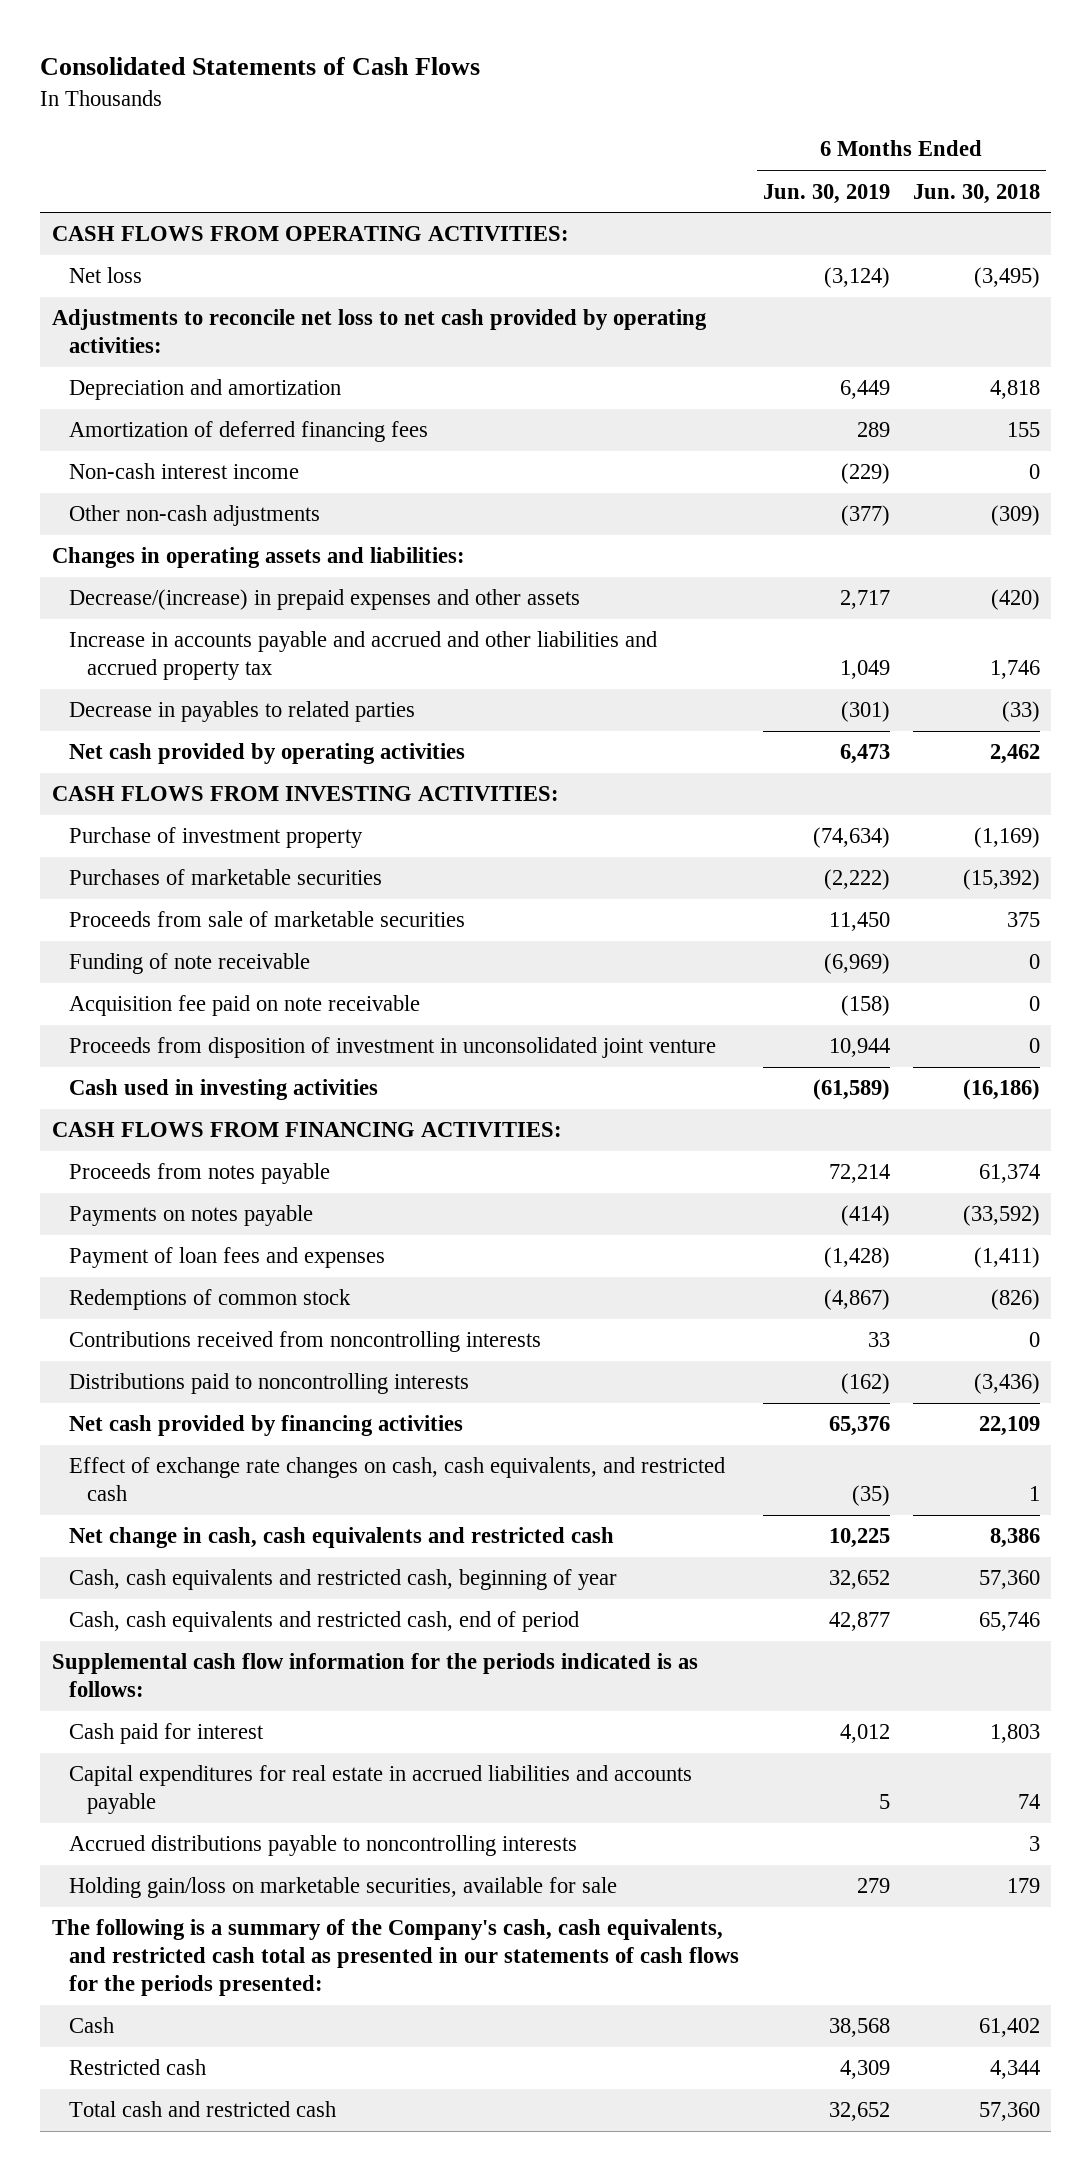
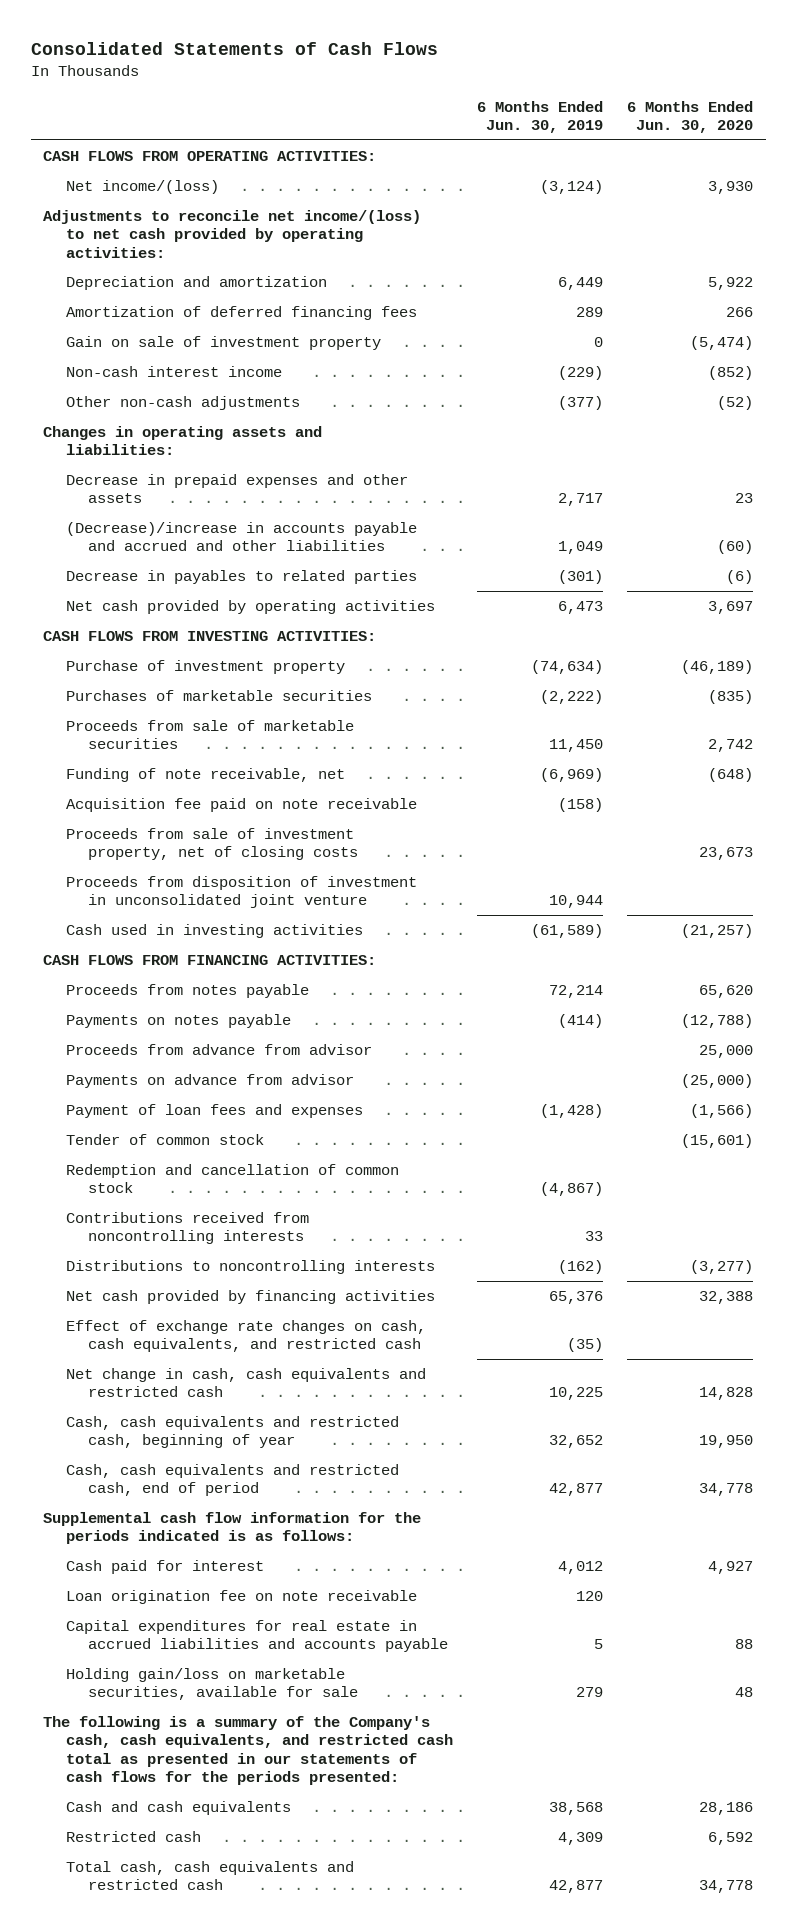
[912,183,1040,204] Jun. 30, 2018 -> none
none -> [627,100,754,133] 6 Months Ended Jun. 30, 2020
[69,267,143,284] Net loss -> [65,179,219,194] Net income/(loss)
[51,309,707,354] Adjustments to reconcile net loss to net cash provided by operating activities: -> [43,209,422,258] Adjustments to reconcile net income/(loss) to net cash provided by operating activities:
none -> [65,335,381,350] Gain on sale of investment property
[69,589,581,611] Decrease/(increase) in prepaid expenses and other assets -> [65,473,408,504] Decrease in prepaid expenses and other assets
[69,631,658,681] Increase in accounts payable and accrued and other liabilities and accrued property tax -> [65,521,417,552] (Decrease)/increase in accounts payable and accrued and other liabilities
[69,953,311,975] Funding of note receivable -> [65,767,345,782] Funding of note receivable, net
none -> [65,827,359,861] Proceeds from sale of investment property, net of closing costs
none -> [65,1043,372,1055] Proceeds from advance from advisor
none -> [65,1073,354,1088] Payments on advance from advisor
none -> [65,1133,264,1145] Tender of common stock
[69,1289,352,1311] Redemptions of common stock -> [65,1163,399,1194] Redemption and cancellation of common stock
[69,1373,470,1395] Distributions paid to noncontrolling interests -> [65,1259,435,1274] Distributions to noncontrolling interests
none -> [65,1589,417,1604] Loan origination fee on note receivable
[69,1835,578,1857] Accrued distributions payable to noncontrolling interests -> none
[69,2017,115,2034] Cash -> [65,1800,291,1815] Cash and cash equivalents
[69,2101,337,2118] Total cash and restricted cash -> [65,1860,354,1891] Total cash, cash equivalents and restricted cash
[828,2102,890,2122] 32,652 -> [548,1880,603,1894] 42,877

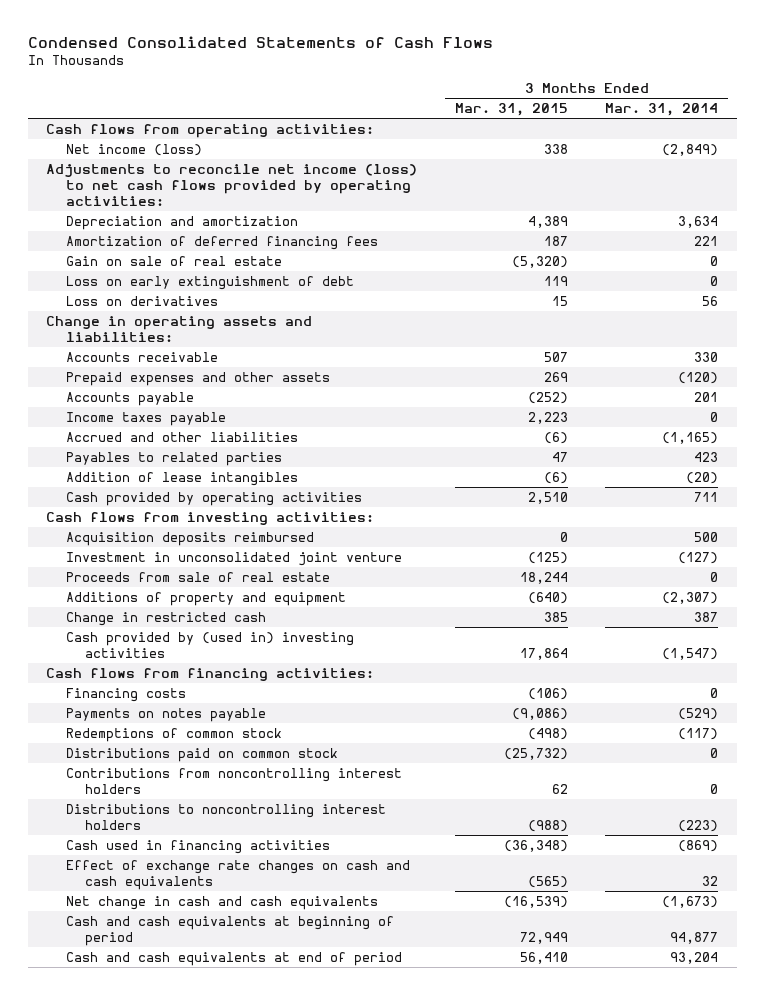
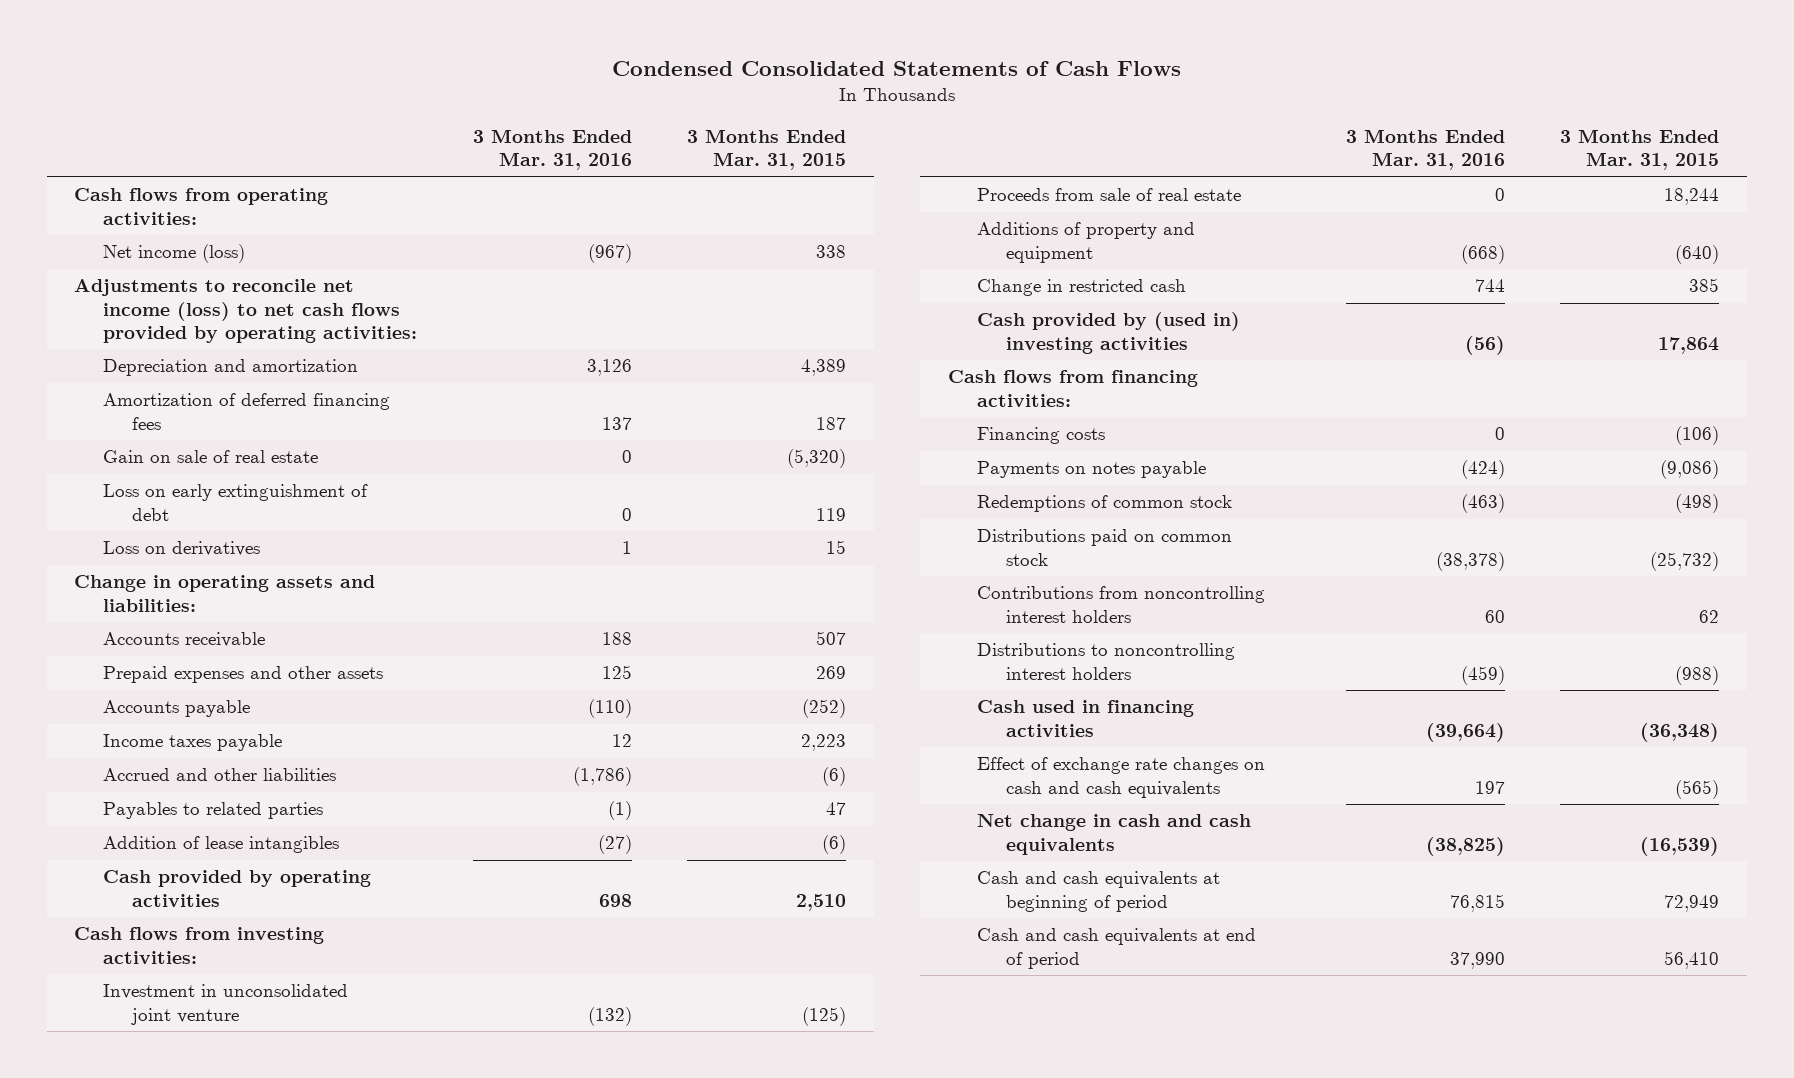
[605,103,719,117] Mar. 31, 2014 -> none
none -> [472,128,632,170] 3 Months Ended Mar. 31, 2016
[65,532,314,547] Acquisition deposits reimbursed -> none

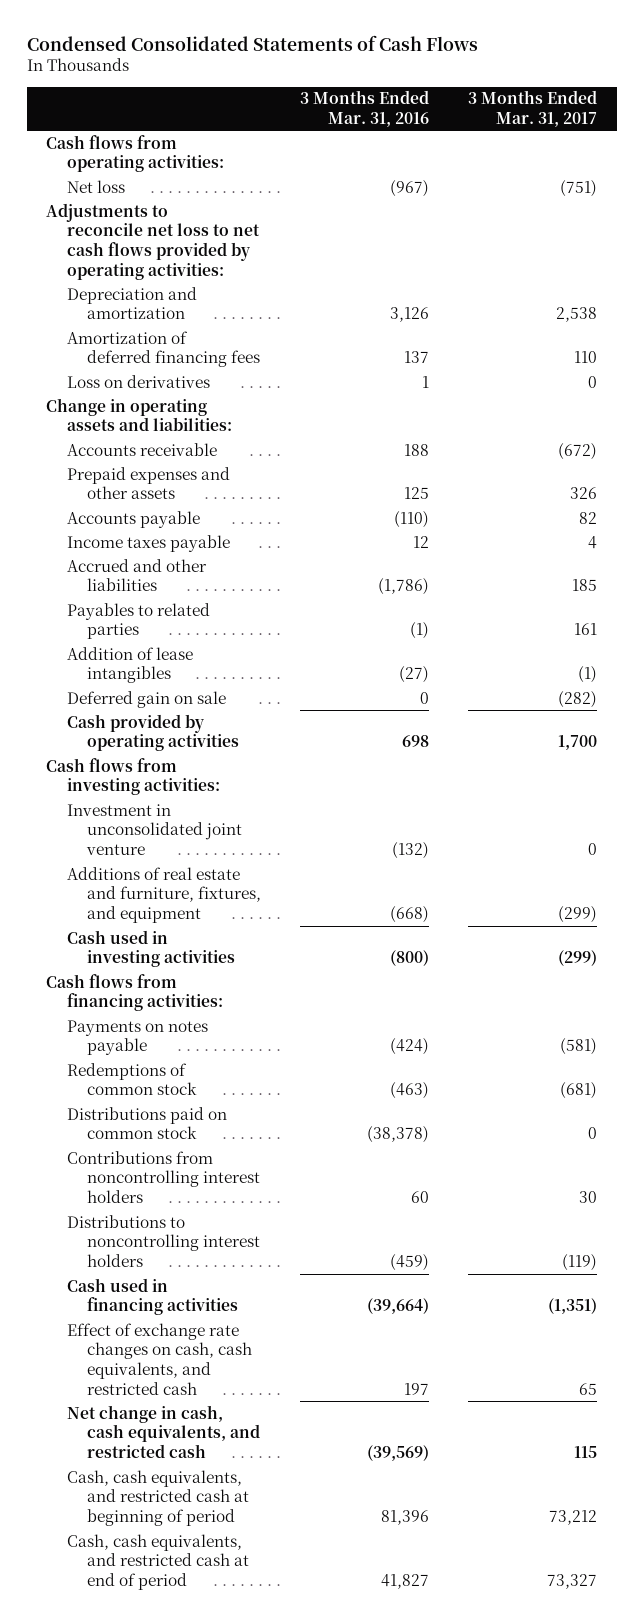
[686,128,846,170] 3 Months Ended Mar. 31, 2015 -> none
none -> [468,90,598,128] 3 Months Ended Mar. 31, 2017
[103,244,246,264] Net income (loss) -> [66,179,125,193] Net loss
[74,279,418,343] Adjustments to reconcile net income (loss) to net cash flows provided by operating activities: -> [46,202,260,281] Adjustments to reconcile net loss to net cash flows provided by operating activities:
[103,450,319,464] Gain on sale of real estate -> none
[103,484,369,521] Loss on early extinguishment of debt -> none
none -> [66,690,226,708] Deferred gain on sale
[976,188,1241,202] Proceeds from sale of real estate -> none
[976,279,1186,297] Change in restricted cash -> none
[976,222,1195,263] Additions of property and equipment -> [66,866,262,924] Additions of real estate and furniture, fixtures, and equipment
[976,312,1240,354] Cash provided by (used in) investing activities -> [66,929,236,968] Cash used in investing activities
[1465,335,1506,355] (56) -> [390,950,430,967] (800)
[976,427,1105,445] Financing costs -> none
[976,757,1265,798] Effect of exchange rate changes on cash and cash equivalents -> [66,1322,253,1396] Effect of exchange rate changes on cash, cash equivalents, and restricted cash
[976,814,1251,855] Net change in cash and cash equivalents -> [66,1404,261,1459] Net change in cash, cash equivalents, and restricted cash
[1426,836,1506,856] (38,825) -> [367,1445,430,1462] (39,569)
[976,871,1220,912] Cash and cash equivalents at beginning of period -> [66,1469,250,1527] Cash, cash equivalents, and restricted cash at beginning of period
[1450,893,1506,912] 76,815 -> [381,1510,430,1526] 81,396
[976,928,1256,969] Cash and cash equivalents at end of period -> [66,1533,250,1591] Cash, cash equivalents, and restricted cash at end of period
[1450,951,1506,969] 37,990 -> [381,1574,430,1590] 41,827

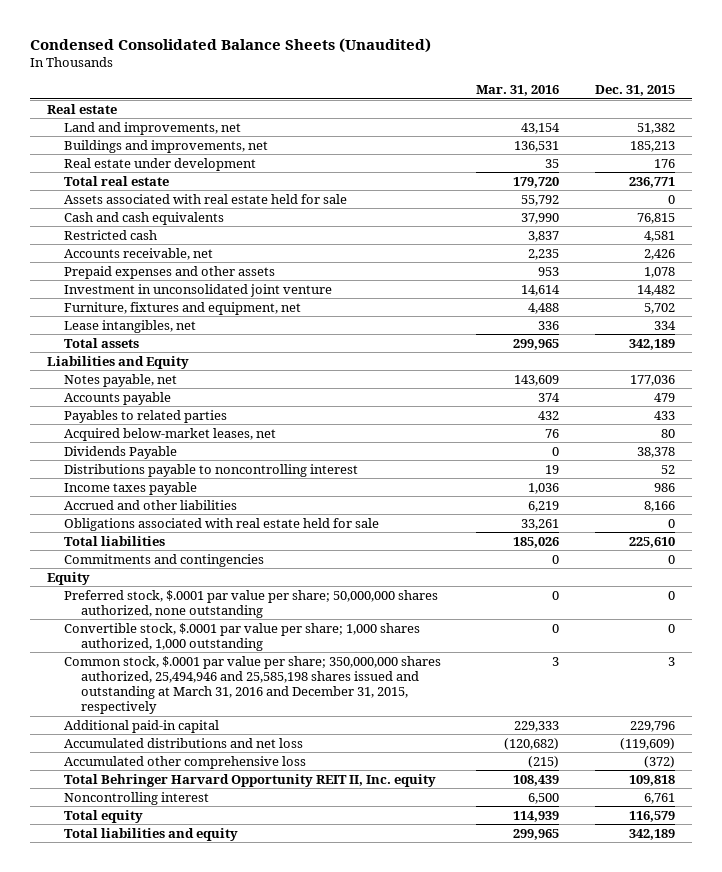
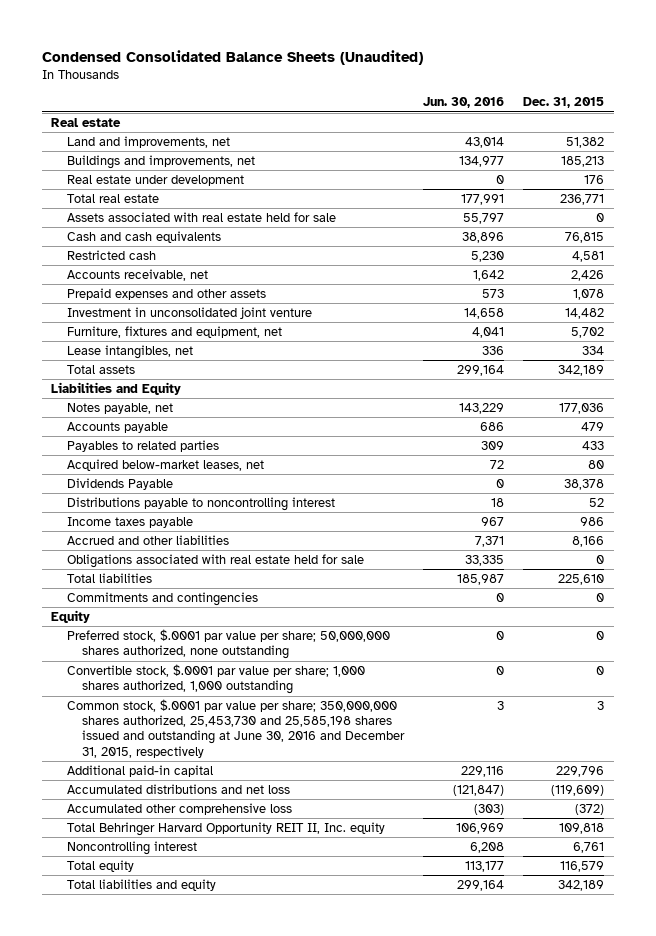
[476,85,560,97] Mar. 31, 2016 -> none
none -> [423,97,505,109] Jun. 30, 2016
[64,655,442,715] Common stock, $.0001 par value per share; 350,000,000 shares authorized, 25,494,946 and 25,585,198 shares issued and outstanding at March 31, 2016 and December 31, 2015, respectively -> [66,699,405,758] Common stock, $.0001 par value per share; 350,000,000 shares authorized, 25,453,730 and 25,585,198 shares issued and outstanding at June 30, 2016 and December 31, 2015, respectively

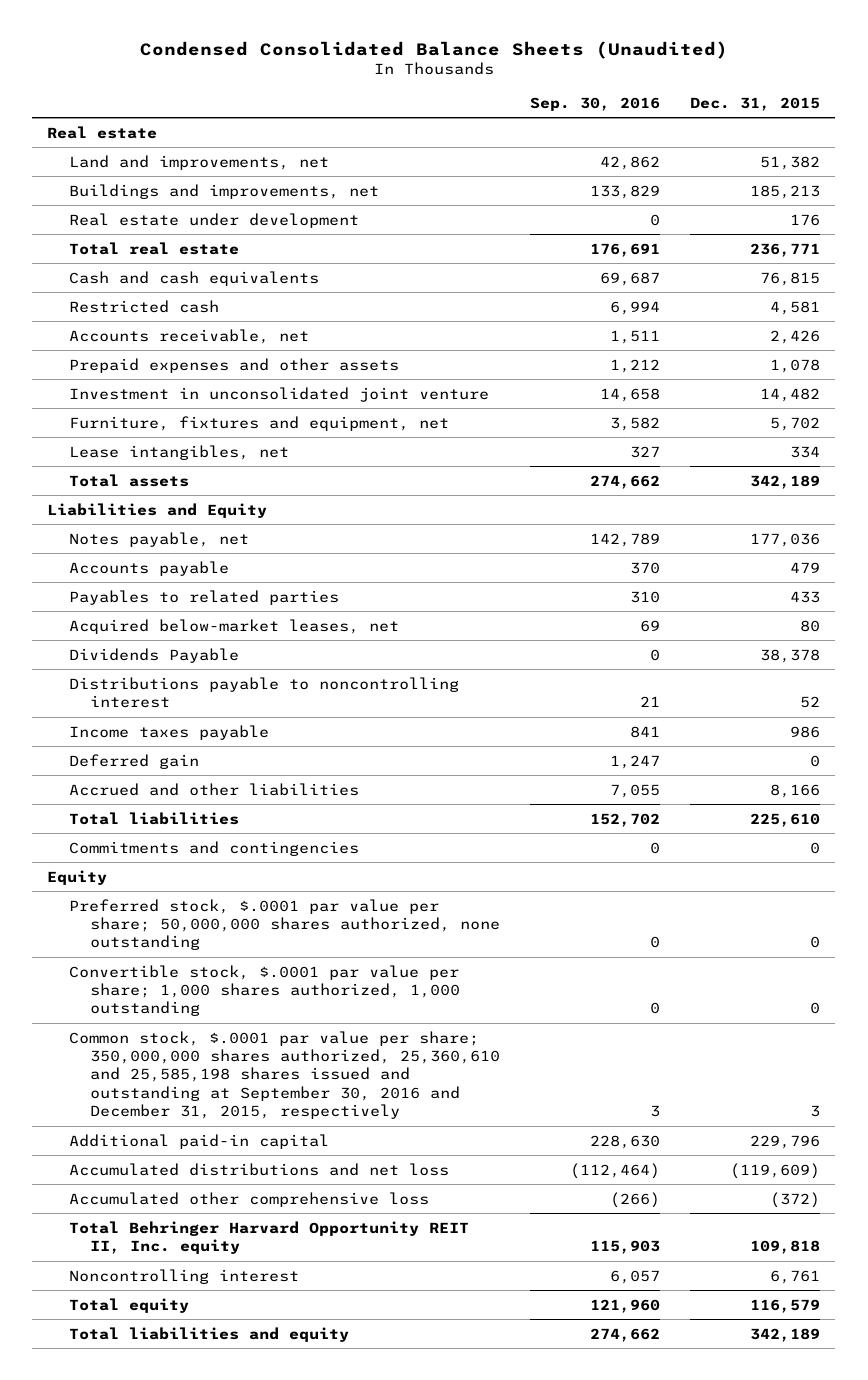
[423,97,505,109] Jun. 30, 2016 -> none
none -> [530,96,661,111] Sep. 30, 2016
[66,212,336,223] Assets associated with real estate held for sale -> none
none -> [68,753,199,769] Deferred gain
[66,554,364,569] Obligations associated with real estate held for sale -> none
[66,699,405,758] Common stock, $.0001 par value per share; 350,000,000 shares authorized, 25,453,730 and 25,585,198 shares issued and outstanding at June 30, 2016 and December 31, 2015, respectively -> [68,1030,501,1120] Common stock, $.0001 par value per share; 350,000,000 shares authorized, 25,360,610 and 25,585,198 shares issued and outstanding at September 30, 2016 and December 31, 2015, respectively

